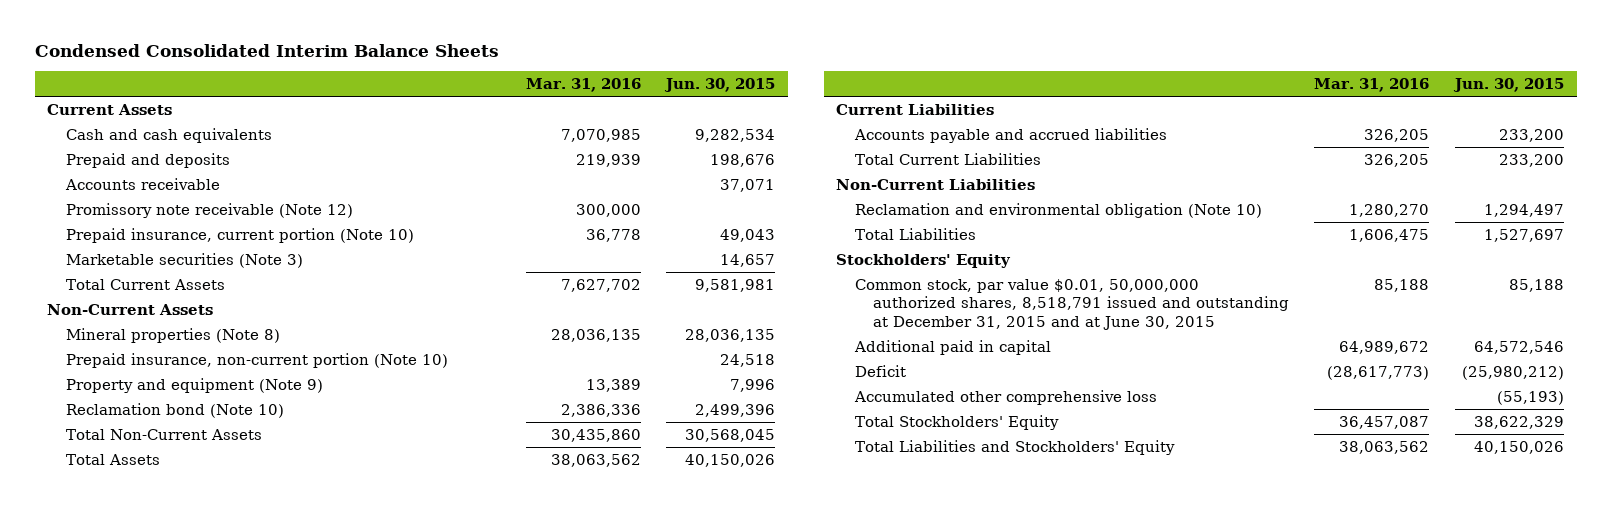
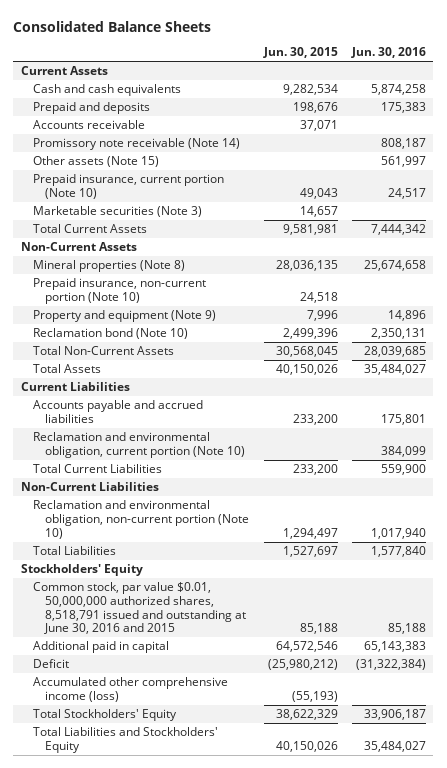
[34,43,499,57] Condensed Consolidated Interim Balance Sheets -> [13,20,212,32] Consolidated Balance Sheets
[525,77,641,92] Mar. 31, 2016 -> none
none -> [351,47,427,59] Jun. 30, 2016
[65,202,353,218] Promissory note receivable (Note 12) -> [32,138,240,151] Promissory note receivable (Note 14)
none -> [32,156,159,168] Other assets (Note 15)
none -> [32,432,246,458] Reclamation and environmental obligation, current portion (Note 10)
[854,202,1262,218] Reclamation and environmental obligation (Note 10) -> [32,500,250,539] Reclamation and environmental obligation, non-current portion (Note 10)
[854,278,1289,330] Common stock, par value $0.01, 50,000,000 authorized shares, 8,518,791 issued and outstanding at December 31, 2015 and at June 30, 2015 -> [32,582,247,635] Common stock, par value $0.01, 50,000,000 authorized shares, 8,518,791 issued and outstanding at June 30, 2016 and 2015
[853,389,1157,405] Accumulated other comprehensive loss -> [32,677,228,702] Accumulated other comprehensive income (loss)

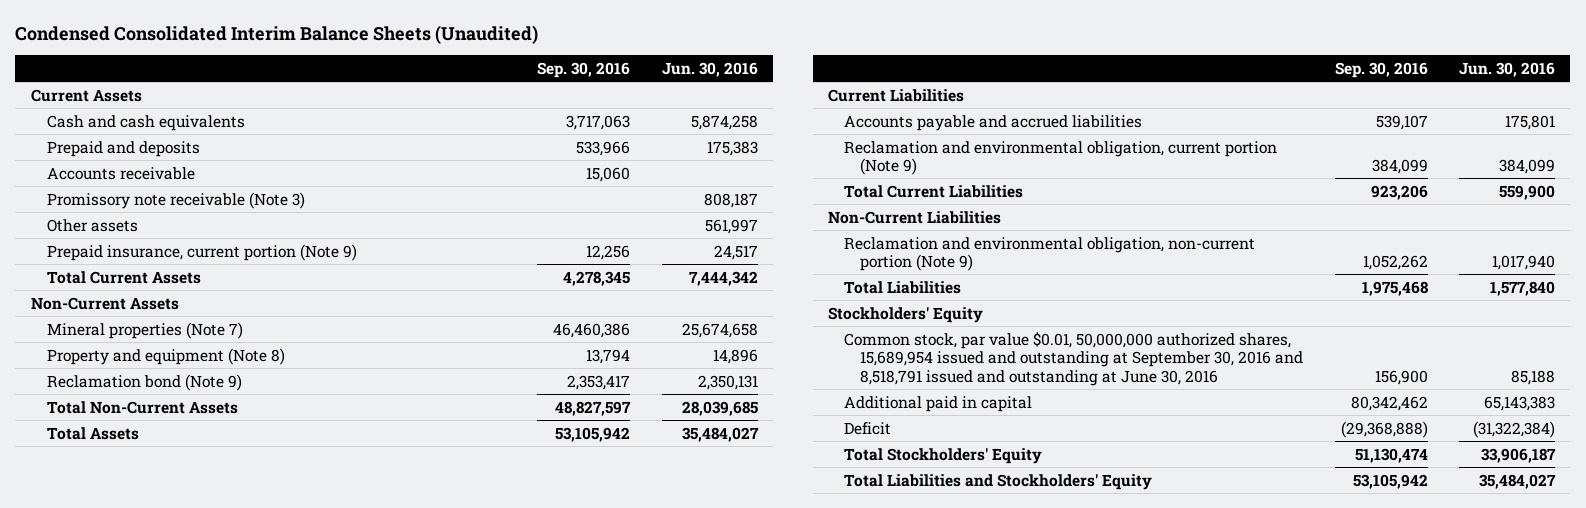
[13,20,212,32] Consolidated Balance Sheets -> [15,24,539,44] Condensed Consolidated Interim Balance Sheets (Unaudited)
[262,47,338,59] Jun. 30, 2015 -> none
none -> [537,62,631,79] Sep. 30, 2016
[32,206,202,218] Marketable securities (Note 3) -> none
[32,138,240,151] Promissory note receivable (Note 14) -> [47,191,306,209] Promissory note receivable (Note 3)
[32,156,159,168] Other assets (Note 15) -> [47,218,139,232] Other assets
[32,174,224,199] Prepaid insurance, current portion (Note 10) -> [47,243,358,261] Prepaid insurance, current portion (Note 9)
[32,278,206,304] Prepaid insurance, non-current portion (Note 10) -> none
[32,260,185,273] Mineral properties (Note 8) -> [47,321,244,339] Mineral properties (Note 7)
[32,310,216,323] Property and equipment (Note 9) -> [47,347,286,365] Property and equipment (Note 8)
[32,328,188,340] Reclamation bond (Note 10) -> [47,373,243,391] Reclamation bond (Note 9)
[32,432,246,458] Reclamation and environmental obligation, current portion (Note 10) -> [844,140,1278,176] Reclamation and environmental obligation, current portion (Note 9)
[32,500,250,539] Reclamation and environmental obligation, non-current portion (Note 10) -> [844,236,1256,272] Reclamation and environmental obligation, non-current portion (Note 9)
[32,582,247,635] Common stock, par value $0.01, 50,000,000 authorized shares, 8,518,791 issued and outstanding at June 30, 2016 and 2015 -> [844,331,1304,386] Common stock, par value $0.01, 50,000,000 authorized shares, 15,689,954 issued and outstanding at September 30, 2016 and 8,518,791 issued and outstanding at June 30, 2016
[32,677,228,702] Accumulated other comprehensive income (loss) -> none

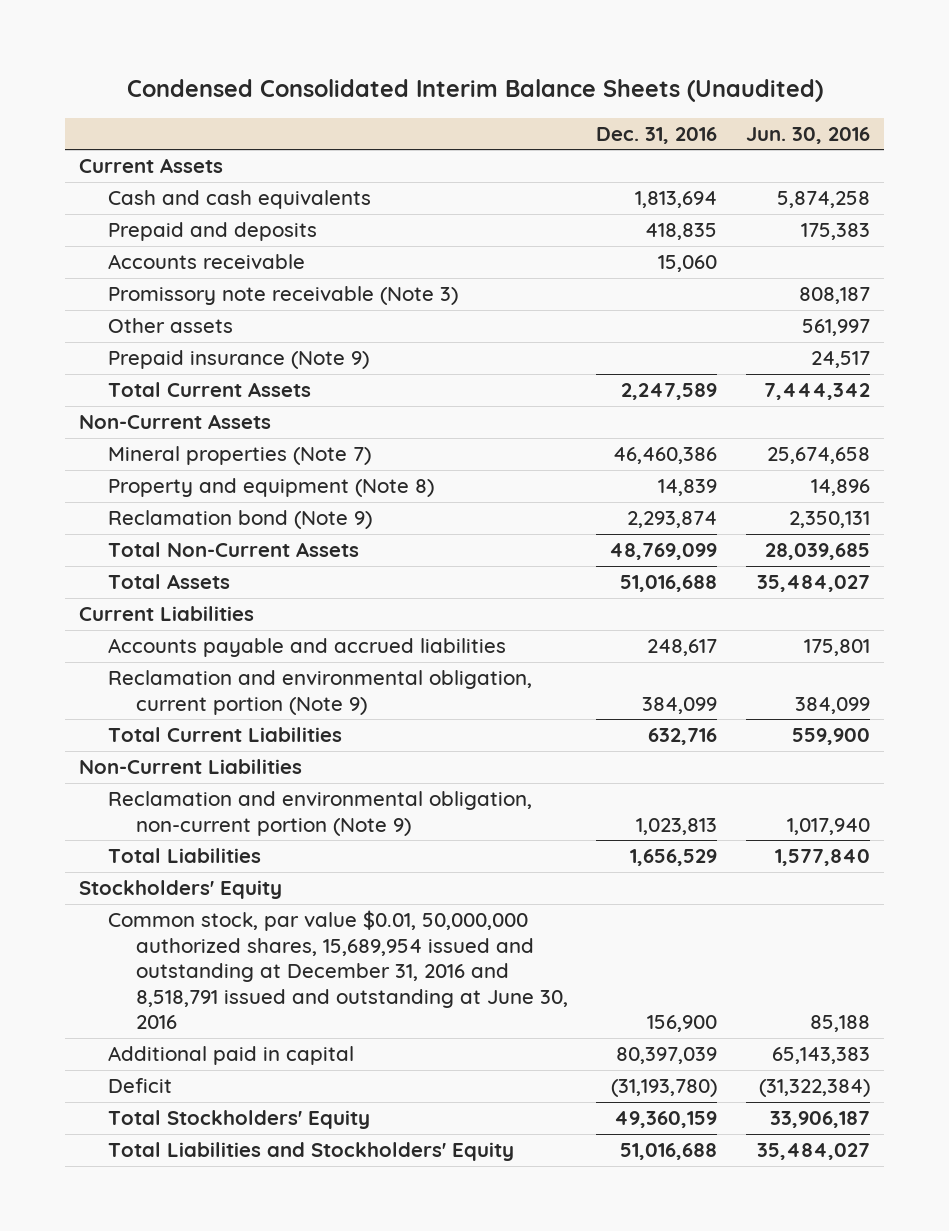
[537,62,631,79] Sep. 30, 2016 -> none
none -> [596,126,718,144] Dec. 31, 2016
[47,243,358,261] Prepaid insurance, current portion (Note 9) -> [107,350,369,370] Prepaid insurance (Note 9)
[844,331,1304,386] Common stock, par value $0.01, 50,000,000 authorized shares, 15,689,954 issued and outstanding at September 30, 2016 and 8,518,791 issued and outstanding at June 30, 2016 -> [107,910,569,1030] Common stock, par value $0.01, 50,000,000 authorized shares, 15,689,954 issued and outstanding at December 31, 2016 and 8,518,791 issued and outstanding at June 30, 2016

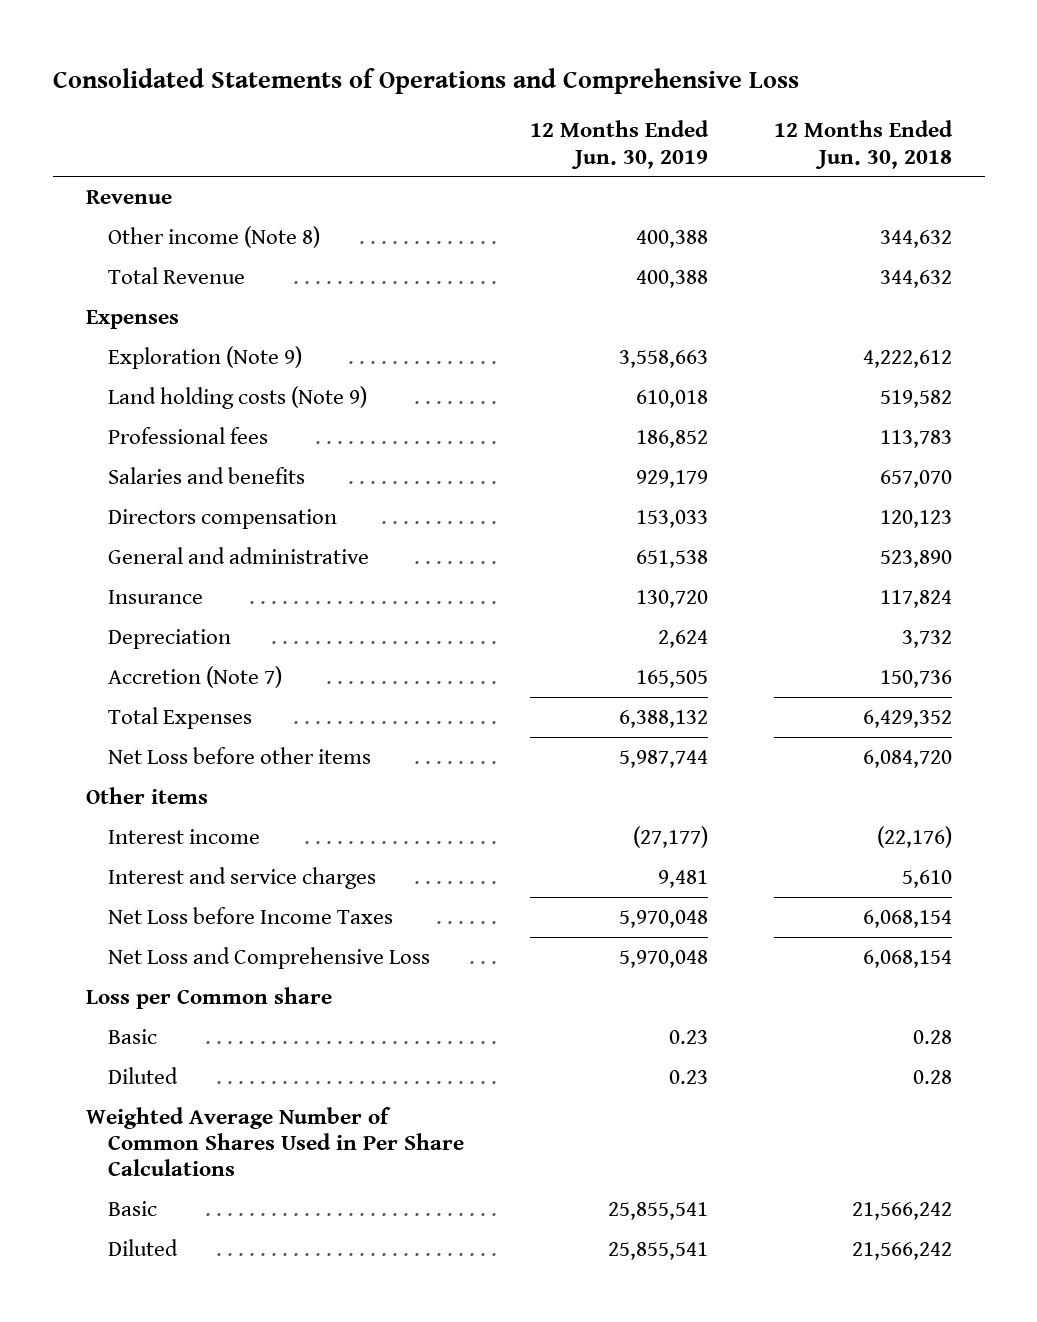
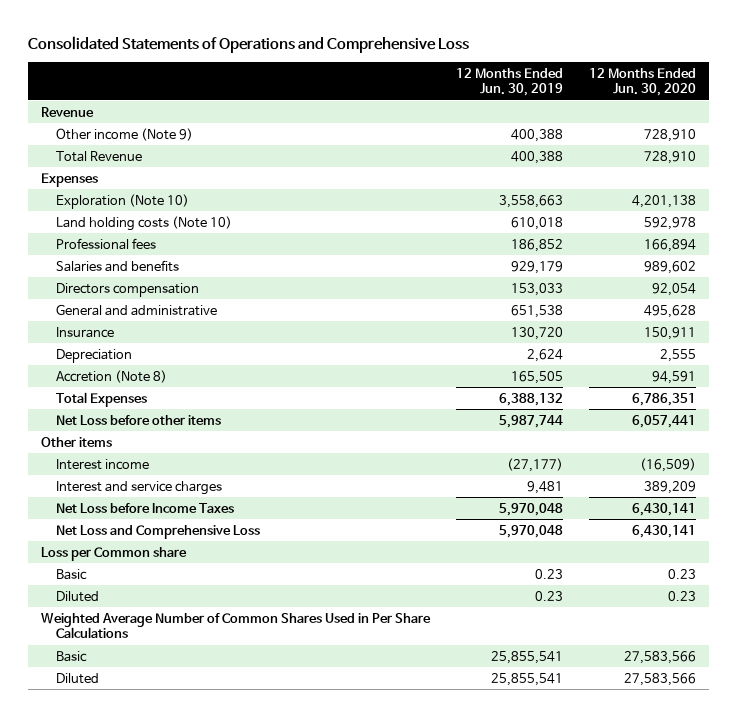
[773,120,953,169] 12 Months Ended Jun. 30, 2018 -> none
none -> [588,67,696,97] 12 Months Ended Jun. 30, 2020
[108,225,321,248] Other income (Note 8) -> [56,127,194,141] Other income (Note 9)
[108,345,303,369] Exploration (Note 9) -> [56,193,190,209] Exploration (Note 10)
[108,385,368,409] Land holding costs (Note 9) -> [56,215,233,231] Land holding costs (Note 10)
[108,665,283,688] Accretion (Note 7) -> [56,369,168,383] Accretion (Note 8)

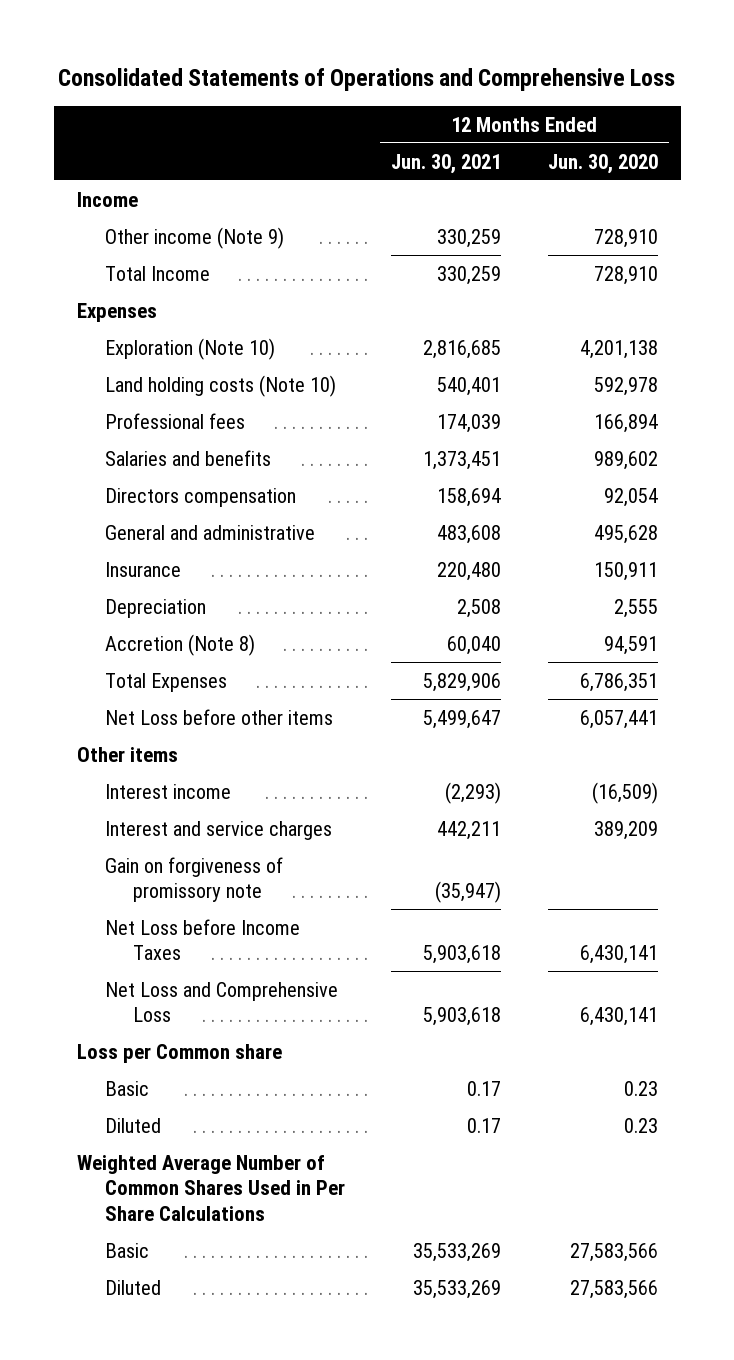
[456,67,564,97] 12 Months Ended Jun. 30, 2019 -> none
none -> [391,153,502,174] Jun. 30, 2021
[41,106,95,117] Revenue -> [76,191,138,207] Income
[56,150,143,162] Total Revenue -> [104,265,210,281] Total Income
none -> [104,856,283,903] Gain on forgiveness of promissory note

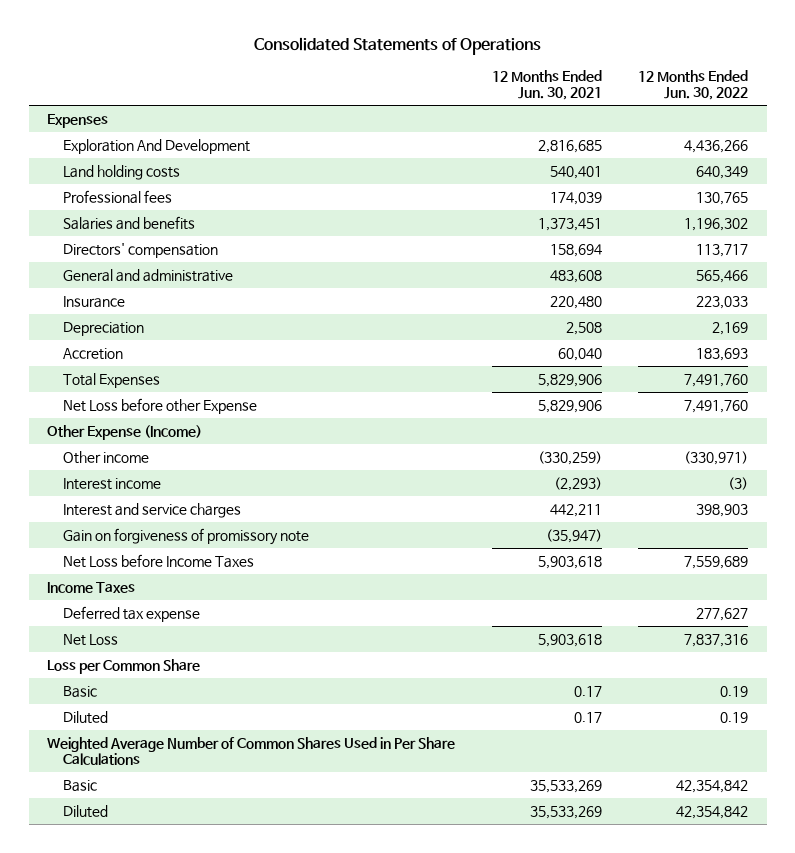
[58,67,676,91] Consolidated Statements of Operations and Comprehensive Loss -> [253,36,541,55] Consolidated Statements of Operations
[547,153,658,174] Jun. 30, 2020 -> none
none -> [638,70,749,101] 12 Months Ended Jun. 30, 2022
[76,191,138,207] Income -> none
[104,226,284,249] Other income (Note 9) -> none
[104,265,210,281] Total Income -> none
[104,337,275,360] Exploration (Note 10) -> [62,138,250,154] Exploration And Development
[104,374,336,397] Land holding costs (Note 10) -> [62,164,180,180] Land holding costs
[104,487,296,507] Directors compensation -> [62,242,218,258] Directors' compensation
[104,633,255,656] Accretion (Note 8) -> [62,347,123,360] Accretion
[104,708,333,725] Net Loss before other items -> [62,397,257,414] Net Loss before other Expense
[423,709,502,729] 5,499,647 -> [537,399,602,413] 5,829,906
[76,746,178,762] Other items -> [46,424,202,440] Other Expense (Income)
none -> [62,450,149,464] Other income
none -> [46,581,135,593] Income Taxes
none -> [62,605,200,622] Deferred tax expense
[104,981,338,1023] Net Loss and Comprehensive Loss -> [62,633,118,646] Net Loss
[76,1043,282,1063] Loss per Common share -> [46,658,200,674] Loss per Common Share

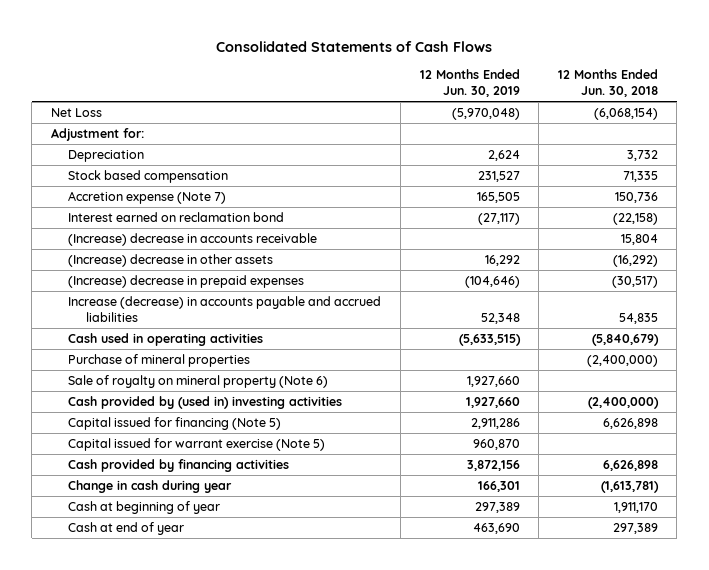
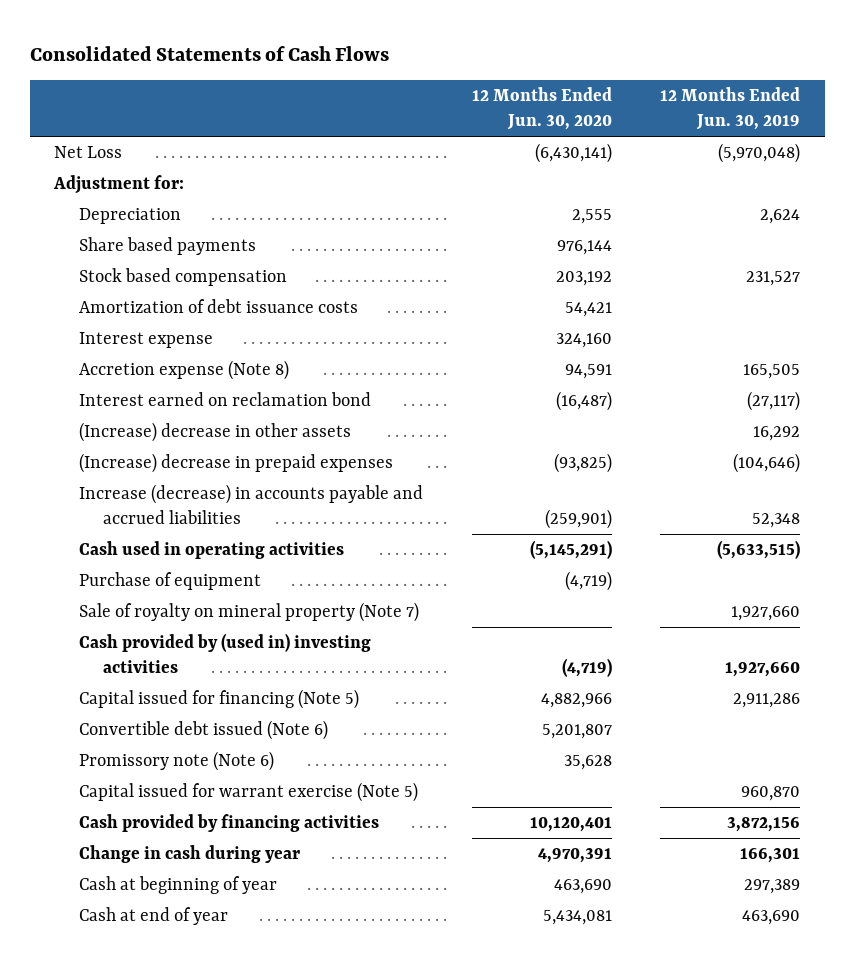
[557,69,658,98] 12 Months Ended Jun. 30, 2018 -> none
none -> [471,87,612,131] 12 Months Ended Jun. 30, 2020
none -> [78,237,256,256] Share based payments
none -> [78,299,358,314] Amortization of debt issuance costs
none -> [78,332,213,349] Interest expense
[68,190,227,204] Accretion expense (Note 7) -> [78,360,289,381] Accretion expense (Note 8)
[68,232,318,246] (Increase) decrease in accounts receivable -> none
[68,353,251,367] Purchase of mineral properties -> none
none -> [78,572,261,591] Purchase of equipment
[68,374,329,388] Sale of royalty on mineral property (Note 6) -> [78,602,419,623] Sale of royalty on mineral property (Note 7)
none -> [78,720,328,741] Convertible debt issued (Note 6)
none -> [78,751,274,772] Promissory note (Note 6)

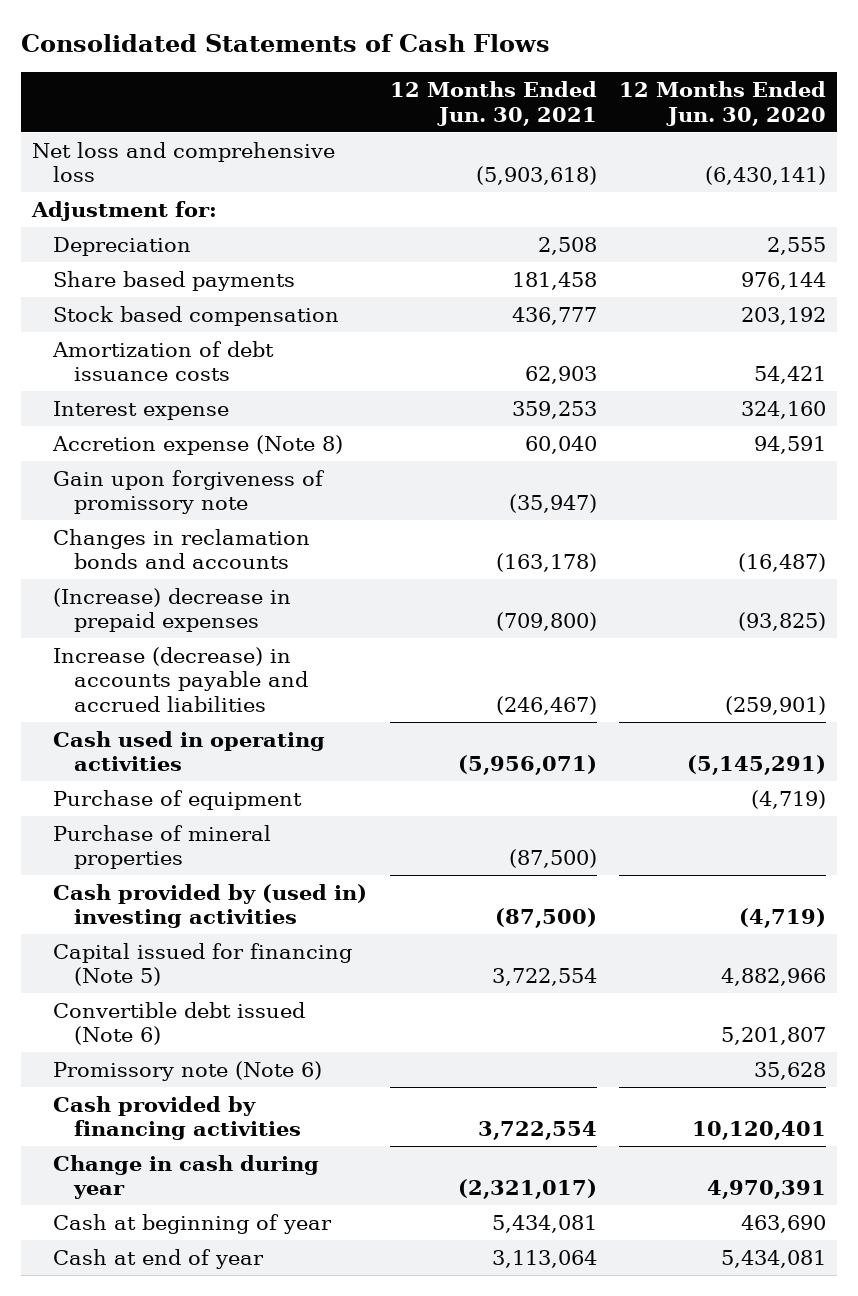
[660,87,801,131] 12 Months Ended Jun. 30, 2019 -> none
none -> [389,81,597,126] 12 Months Ended Jun. 30, 2021
[54,146,123,159] Net Loss -> [31,141,335,183] Net loss and comprehensive loss
[78,422,351,443] (Increase) decrease in other assets -> none
none -> [53,469,326,515] Gain upon forgiveness of promissory note
[78,392,371,407] Interest earned on reclamation bond -> [53,528,311,570] Changes in reclamation bonds and accounts
[78,602,419,623] Sale of royalty on mineral property (Note 7) -> none
none -> [53,824,272,870] Purchase of mineral properties
[78,782,418,803] Capital issued for warrant exercise (Note 5) -> none

